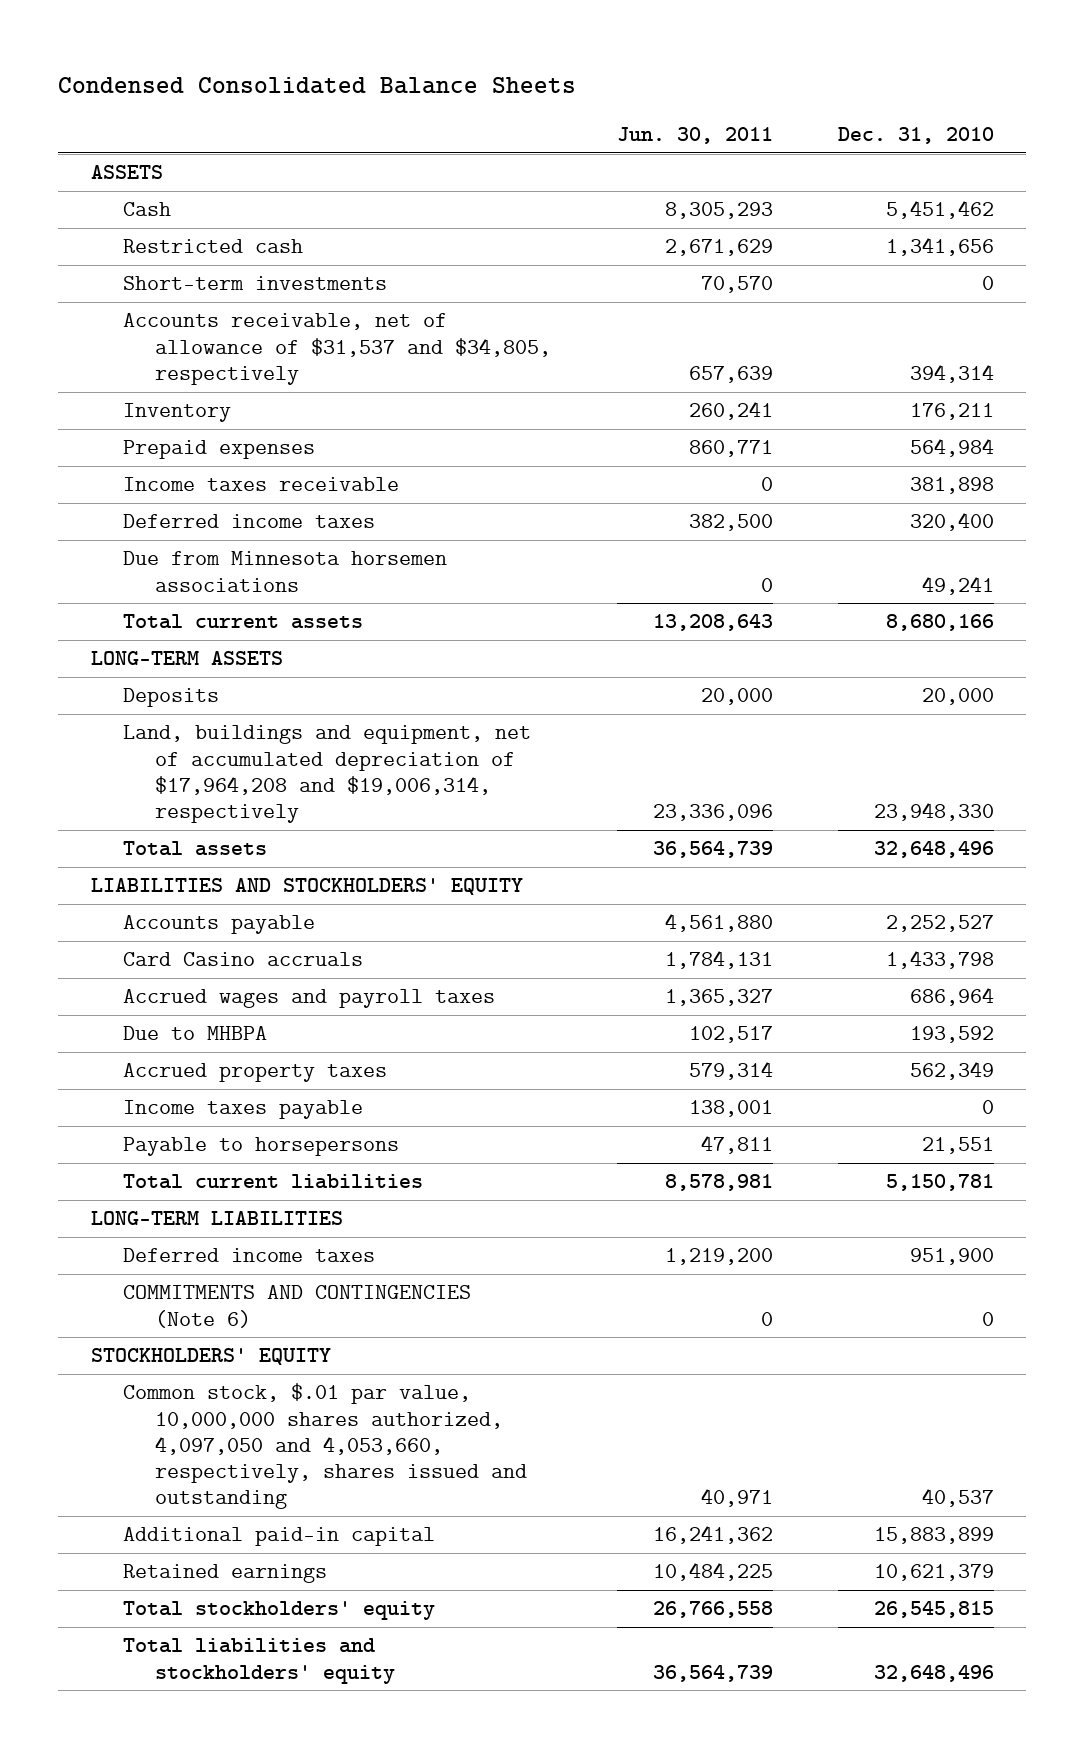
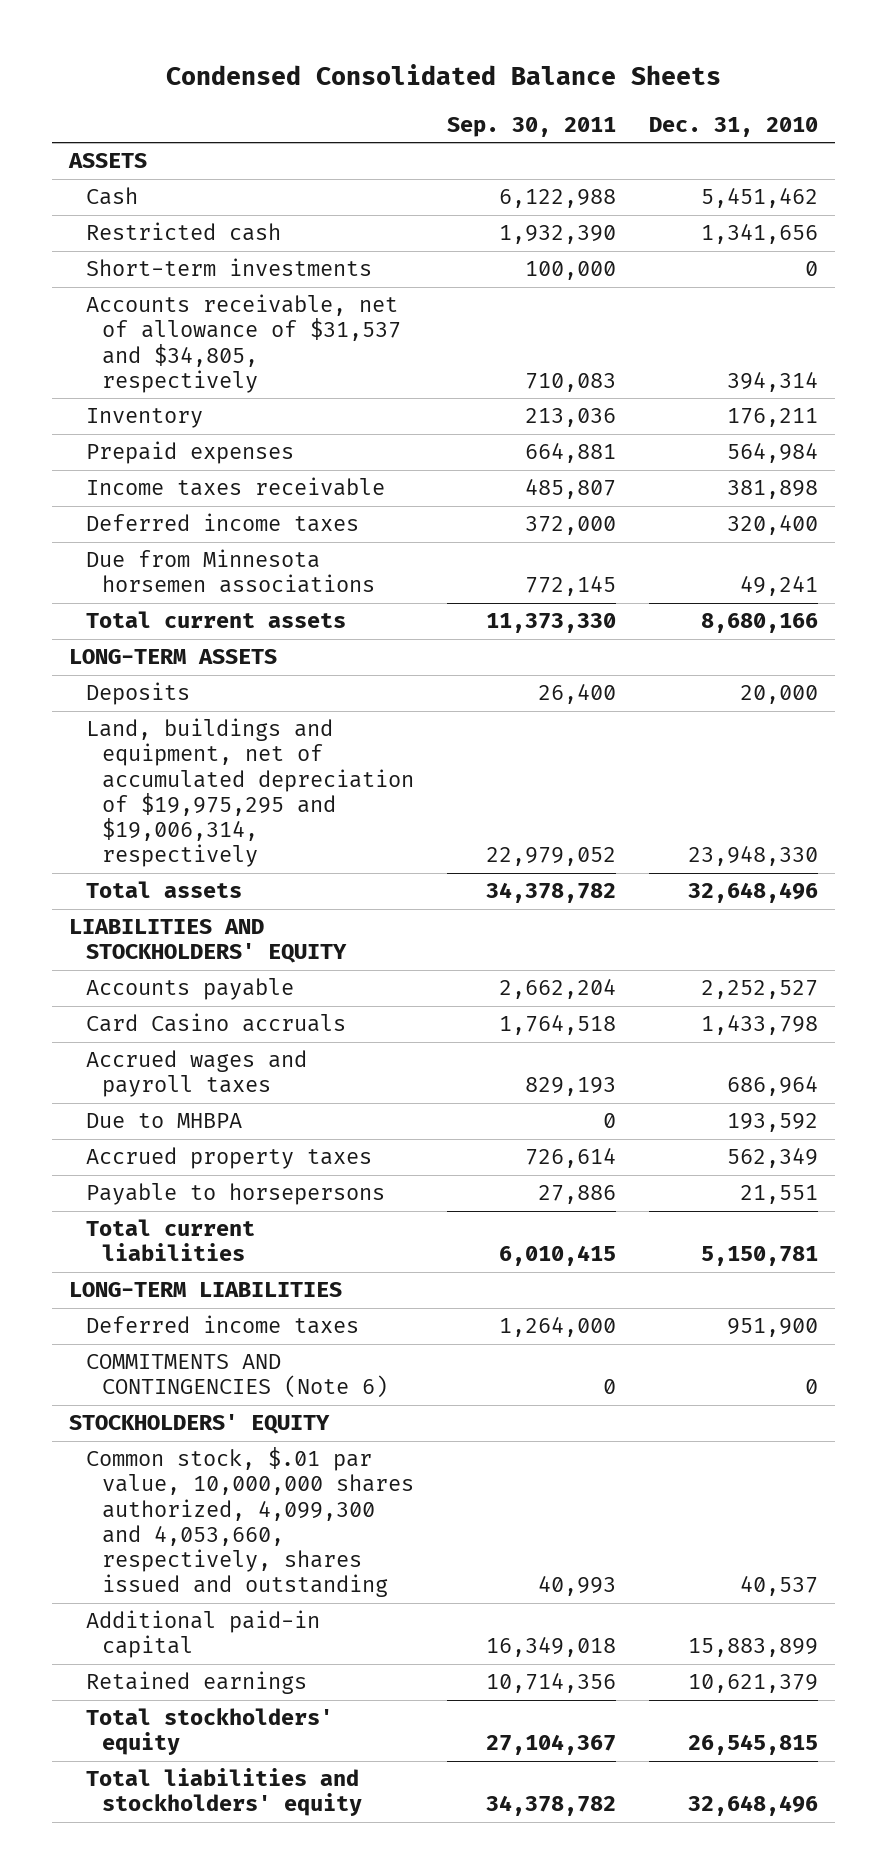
[616,127,773,145] Jun. 30, 2011 -> none
none -> [447,116,617,137] Sep. 30, 2011
[123,725,532,823] Land, buildings and equipment, net of accumulated depreciation of $17,964,208 and $19,006,314, respectively -> [85,718,415,868] Land, buildings and equipment, net of accumulated depreciation of $19,975,295 and $19,006,314, respectively
[123,1100,364,1120] Income taxes payable -> none
[123,1383,528,1509] Common stock, $.01 par value, 10,000,000 shares authorized, 4,097,050 and 4,053,660, respectively, shares issued and outstanding -> [85,1447,415,1598] Common stock, $.01 par value, 10,000,000 shares authorized, 4,099,300 and 4,053,660, respectively, shares issued and outstanding

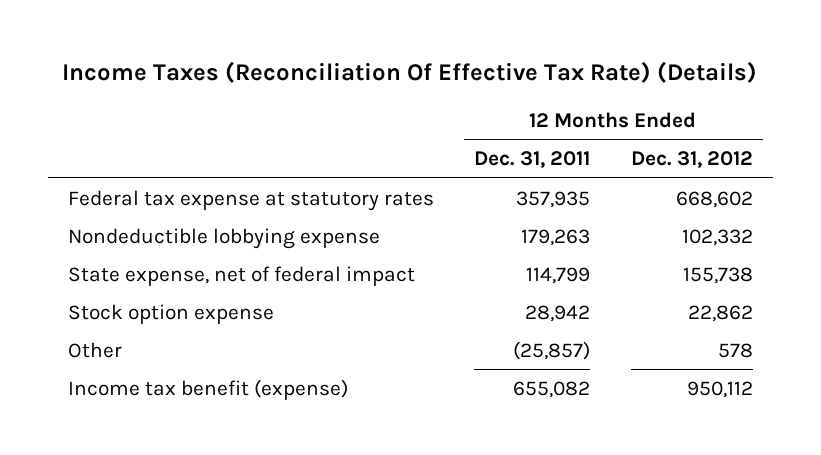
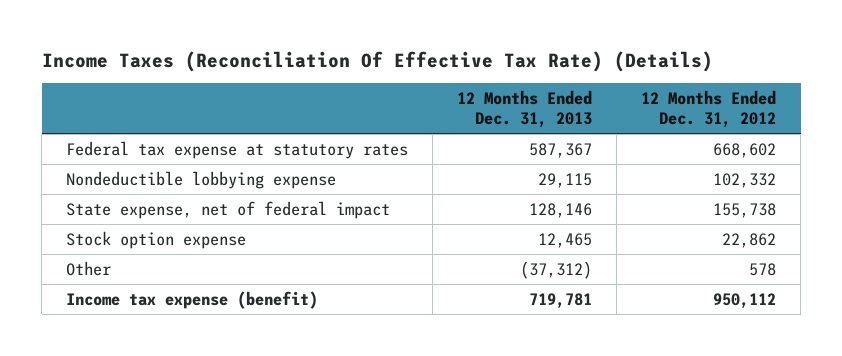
[474,151,591,169] Dec. 31, 2011 -> none
none -> [457,90,593,129] 12 Months Ended Dec. 31, 2013
[67,378,348,400] Income tax benefit (expense) -> [66,290,319,309] Income tax expense (benefit)

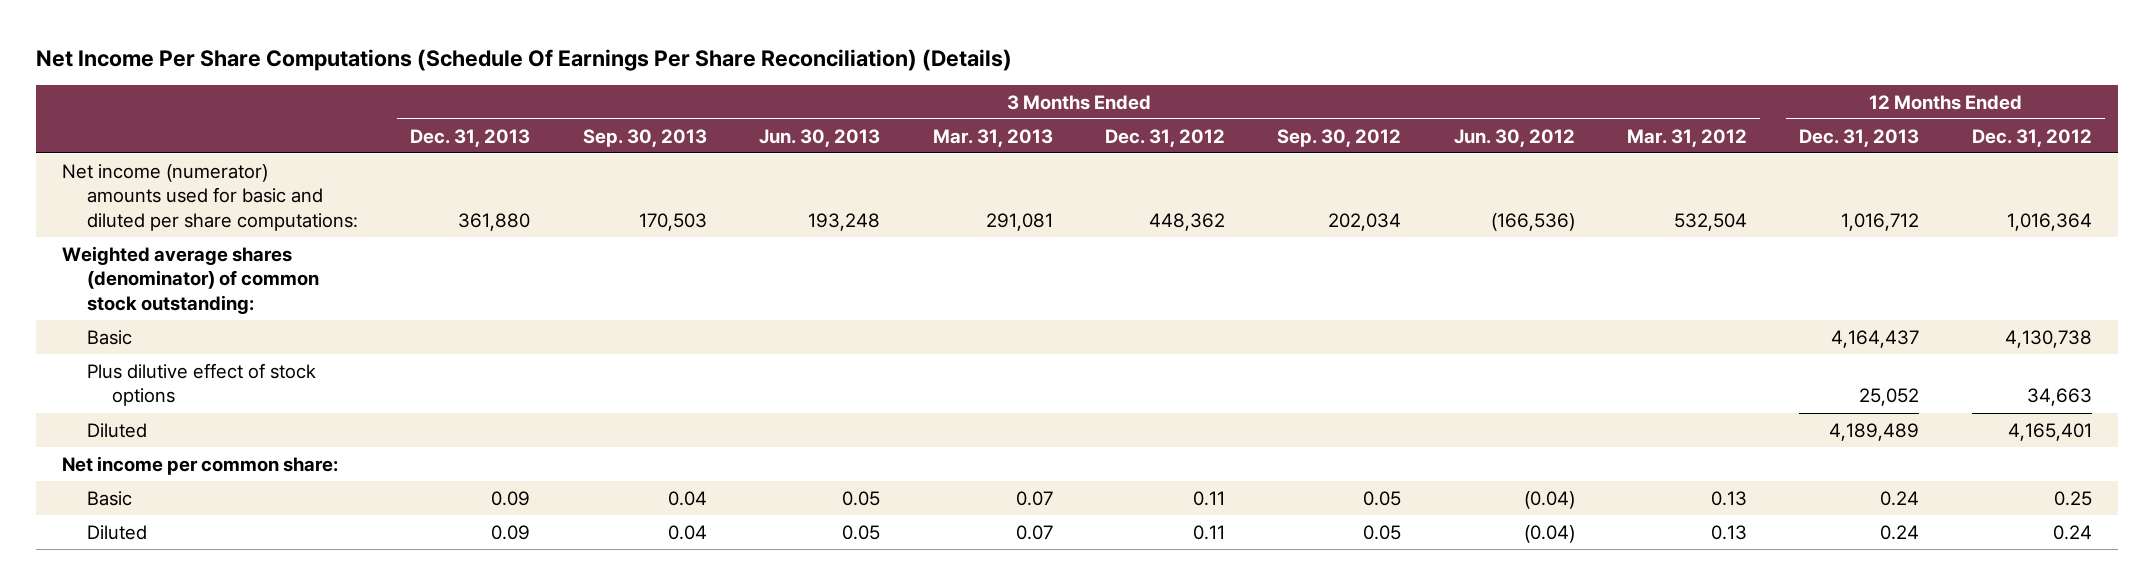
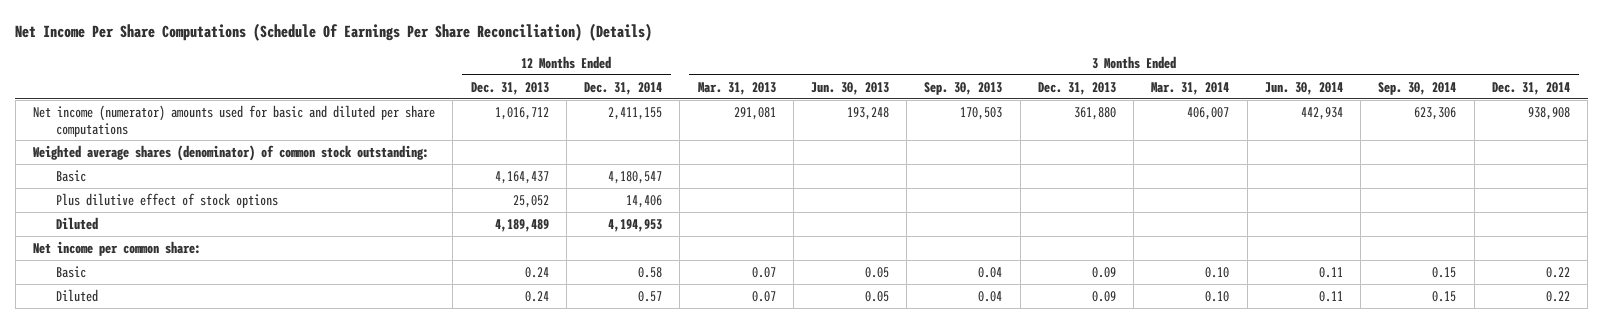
[1104,128,1225,147] Dec. 31, 2012 -> none
[1277,128,1402,147] Sep. 30, 2012 -> none
[1453,128,1575,147] Jun. 30, 2012 -> none
[1627,128,1748,147] Mar. 31, 2012 -> none
[1971,128,2092,147] Dec. 31, 2012 -> none
none -> [584,81,663,95] Dec. 31, 2014
none -> [1151,81,1230,95] Mar. 31, 2014
none -> [1264,81,1343,95] Jun. 30, 2014
none -> [1378,81,1457,95] Sep. 30, 2014
none -> [1491,81,1570,95] Dec. 31, 2014
[62,163,359,231] Net income (numerator) amounts used for basic and diluted per share computations: -> [33,104,436,137] Net income (numerator) amounts used for basic and diluted per share computations

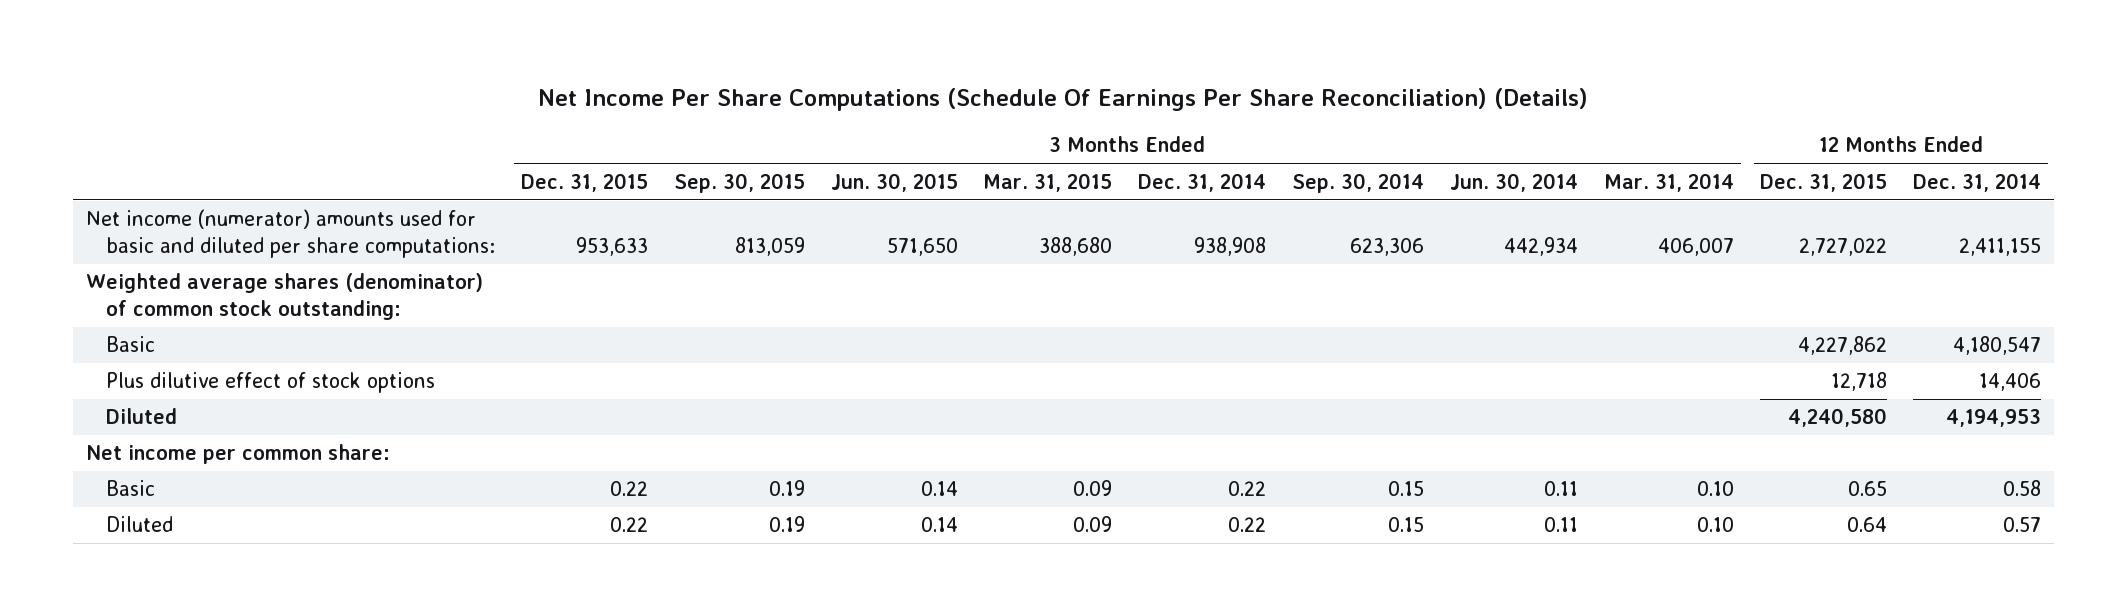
[470,81,549,95] Dec. 31, 2013 -> none
[697,81,776,95] Mar. 31, 2013 -> none
[811,81,890,95] Jun. 30, 2013 -> none
[924,81,1003,95] Sep. 30, 2013 -> none
[1037,81,1116,95] Dec. 31, 2013 -> none
none -> [520,172,648,192] Dec. 31, 2015
none -> [673,172,805,193] Sep. 30, 2015
none -> [830,172,958,192] Jun. 30, 2015
none -> [983,172,1113,192] Mar. 31, 2015
none -> [1760,172,1888,192] Dec. 31, 2015
[33,104,436,137] Net income (numerator) amounts used for basic and diluted per share computations -> [85,209,495,259] Net income (numerator) amounts used for basic and diluted per share computations:

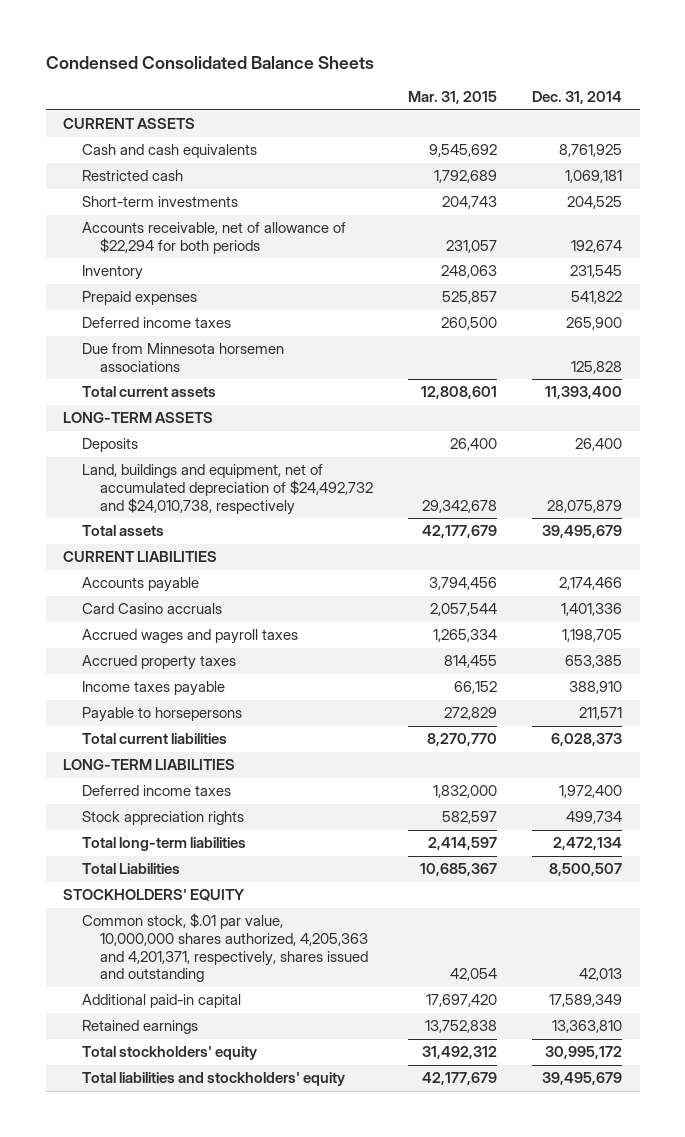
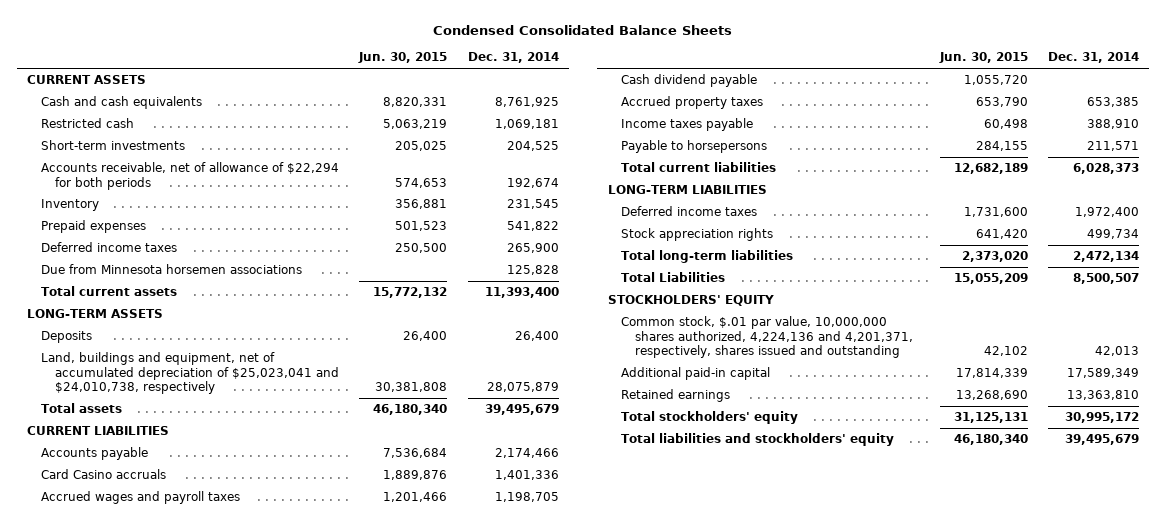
[408,91,498,105] Mar. 31, 2015 -> none
none -> [358,52,448,64] Jun. 30, 2015
[81,464,374,515] Land, buildings and equipment, net of accumulated depreciation of $24,492,732 and $24,010,738, respectively -> [40,352,339,395] Land, buildings and equipment, net of accumulated depreciation of $25,023,041 and $24,010,738, respectively
none -> [621,74,758,88] Cash dividend payable
[81,913,369,983] Common stock, $.01 par value, 10,000,000 shares authorized, 4,205,363 and 4,201,371, respectively, shares issued and outstanding -> [621,316,913,359] Common stock, $.01 par value, 10,000,000 shares authorized, 4,224,136 and 4,201,371, respectively, shares issued and outstanding

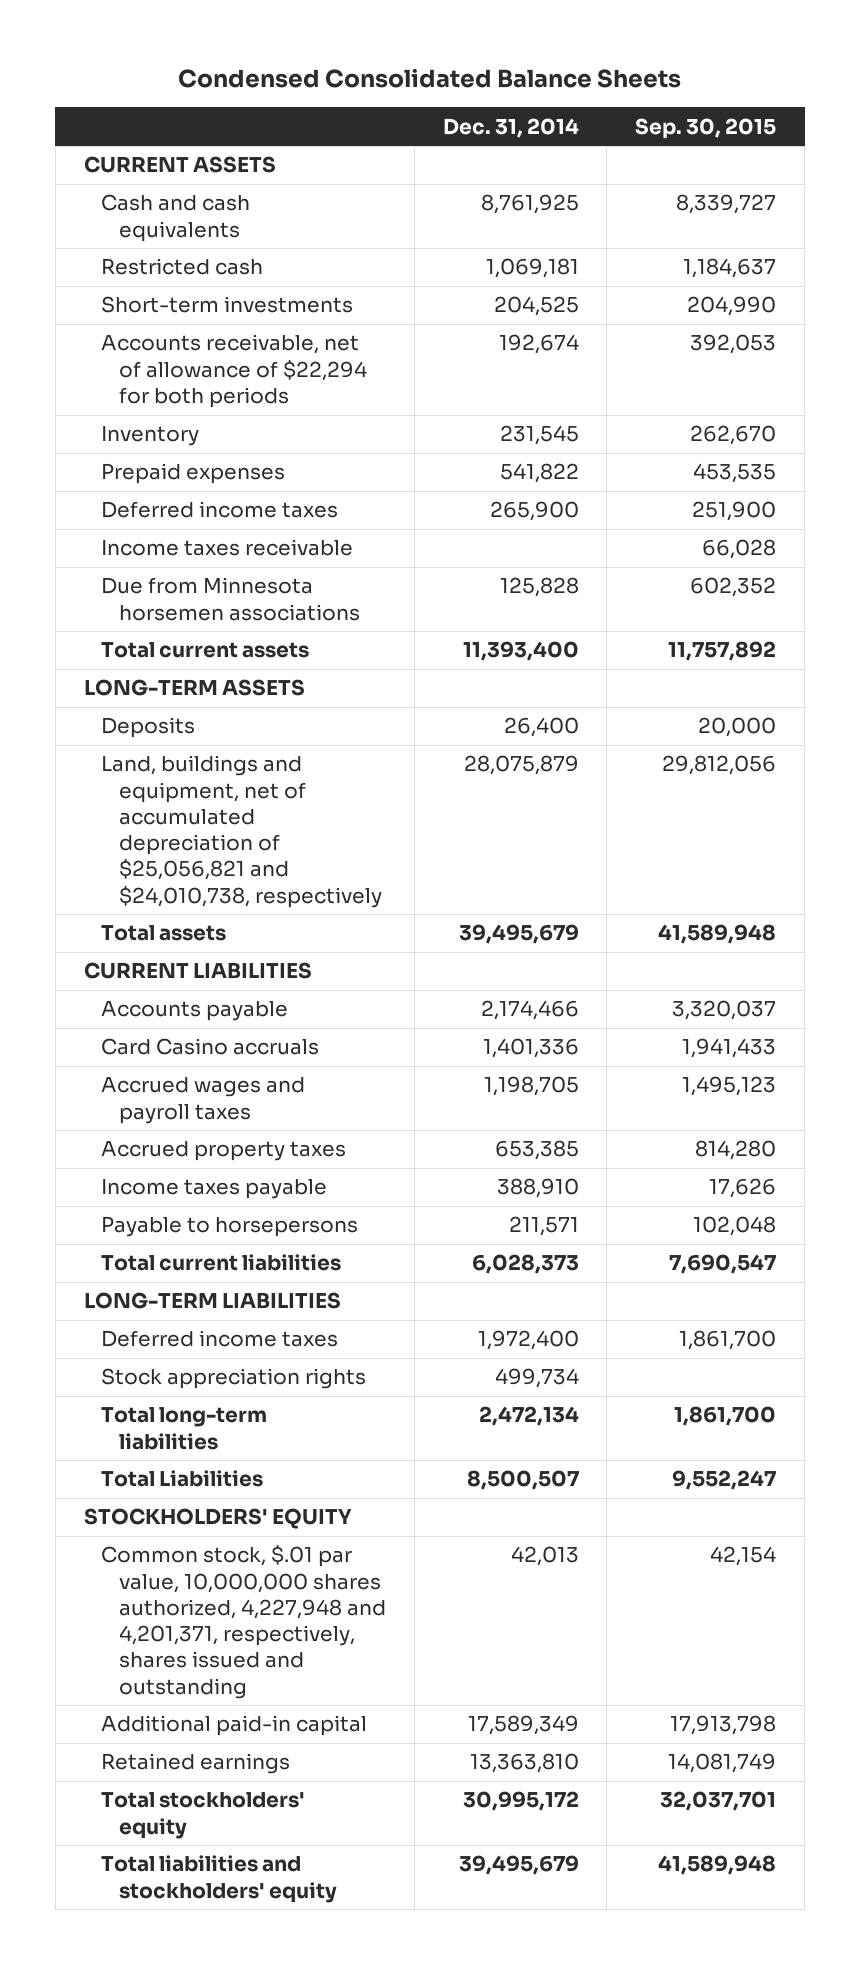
[358,52,448,64] Jun. 30, 2015 -> none
none -> [635,117,777,139] Sep. 30, 2015
none -> [101,539,354,557] Income taxes receivable
[40,352,339,395] Land, buildings and equipment, net of accumulated depreciation of $25,023,041 and $24,010,738, respectively -> [101,755,382,908] Land, buildings and equipment, net of accumulated depreciation of $25,056,821 and $24,010,738, respectively
[621,74,758,88] Cash dividend payable -> none
[621,316,913,359] Common stock, $.01 par value, 10,000,000 shares authorized, 4,224,136 and 4,201,371, respectively, shares issued and outstanding -> [101,1545,386,1699] Common stock, $.01 par value, 10,000,000 shares authorized, 4,227,948 and 4,201,371, respectively, shares issued and outstanding

